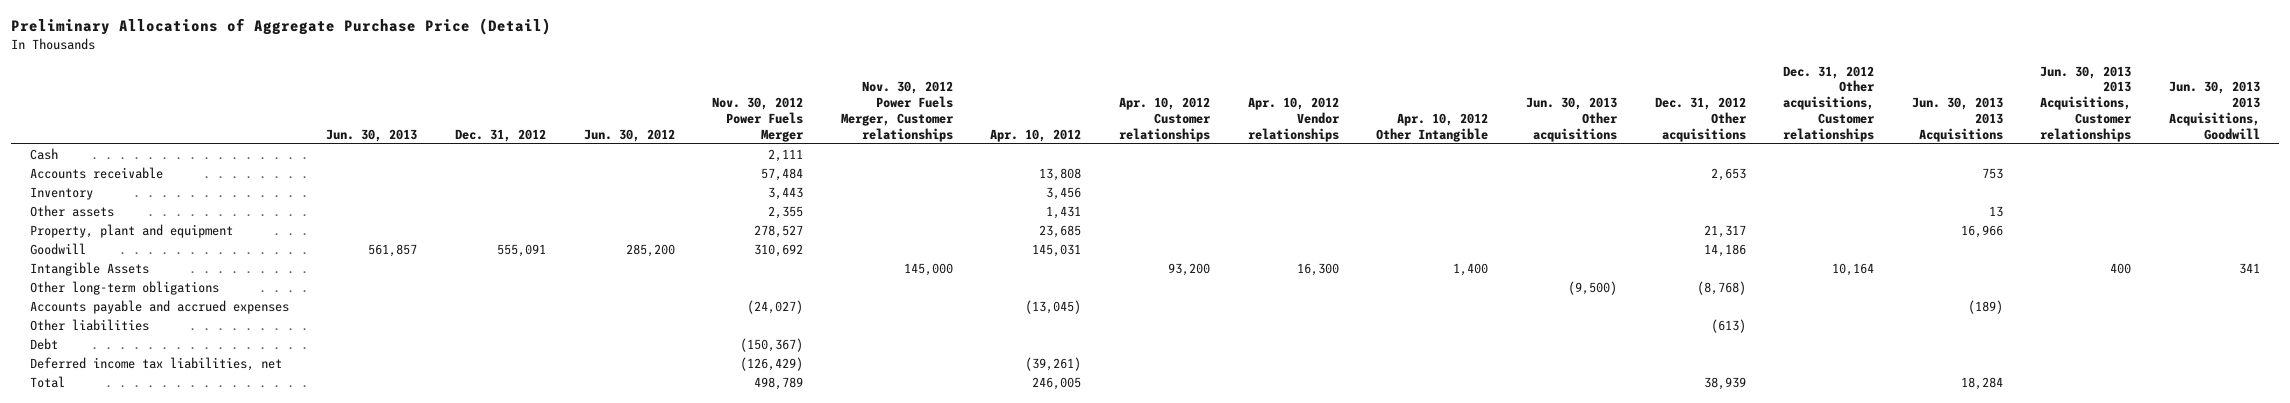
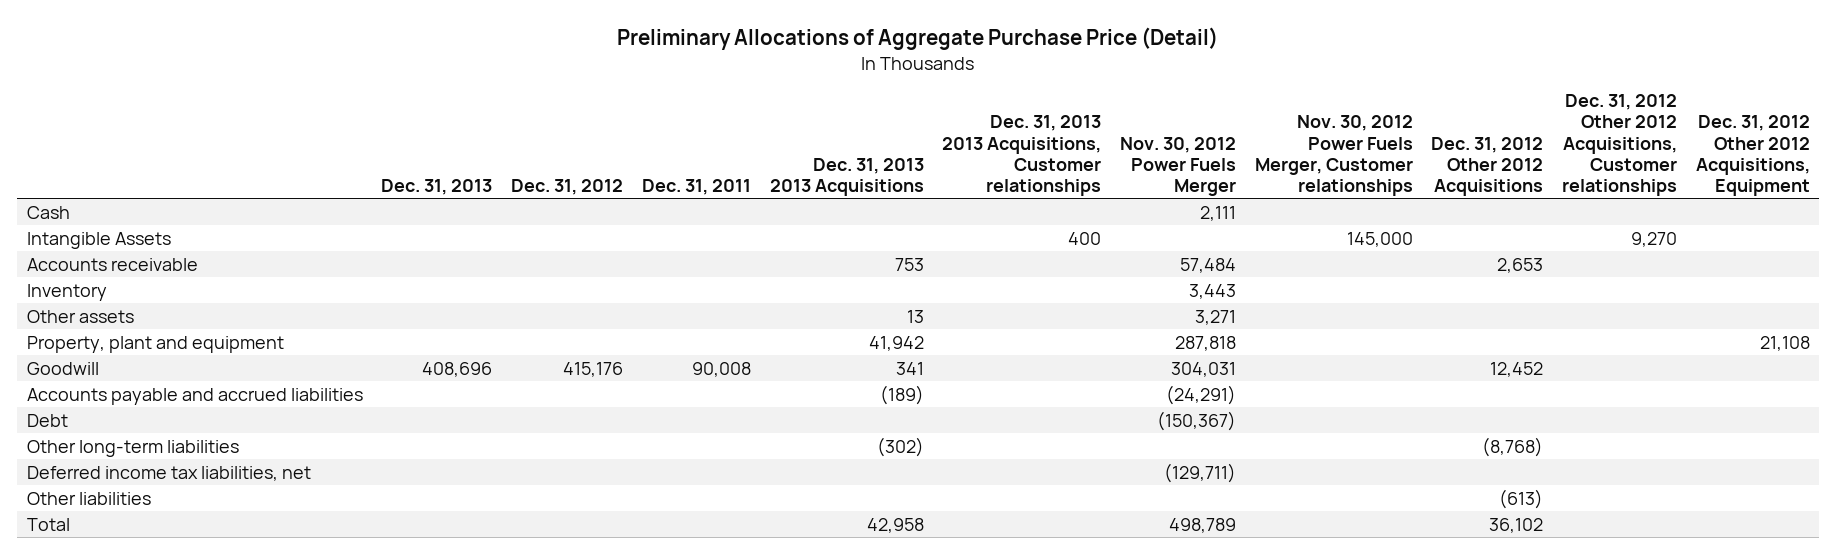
[326,128,418,142] Jun. 30, 2013 -> none
[583,128,675,142] Jun. 30, 2012 -> none
[990,128,1082,142] Apr. 10, 2012 -> none
[1119,97,1212,142] Apr. 10, 2012 Customer relationships -> none
[1247,97,1340,142] Apr. 10, 2012 Vendor relationships -> none
[1376,113,1489,142] Apr. 10, 2012 Other Intangible -> none
[1525,97,1618,142] Jun. 30, 2013 Other acquisitions -> none
[1654,97,1747,142] Dec. 31, 2012 Other acquisitions -> none
[1783,65,1876,142] Dec. 31, 2012 Other acquisitions, Customer relationships -> none
[1911,97,2003,142] Jun. 30, 2013 2013 Acquisitions -> none
[2040,65,2133,142] Jun. 30, 2013 2013 Acquisitions, Customer relationships -> none
[2169,81,2261,140] Jun. 30, 2013 2013 Acquisitions, Goodwill -> none
none -> [381,178,493,195] Dec. 31, 2013
none -> [641,178,751,195] Dec. 31, 2011
none -> [769,157,924,196] Dec. 31, 2013 2013 Acquisitions
none -> [942,115,1102,196] Dec. 31, 2013 2013 Acquisitions, Customer relationships
none -> [1431,136,1544,196] Dec. 31, 2012 Other 2012 Acquisitions
none -> [1561,94,1677,196] Dec. 31, 2012 Other 2012 Acquisitions, Customer relationships
none -> [1695,115,1810,196] Dec. 31, 2012 Other 2012 Acquisitions, Equipment
[29,262,149,277] Intangible Assets -> [26,231,171,249] Intangible Assets
[29,281,219,296] Other long-term obligations -> none
[768,206,804,220] 2,355 -> [1194,309,1236,325] 3,271
[754,225,804,239] 278,527 -> [1174,335,1236,351] 287,818
[496,244,546,258] 555,091 -> [563,361,624,377] 415,176
[754,244,804,258] 310,692 -> [1170,361,1236,377] 304,031
[29,300,289,315] Accounts payable and accrued expenses -> [26,387,363,405] Accounts payable and accrued liabilities
[747,300,804,315] (24,027) -> [1165,384,1236,405] (24,291)
none -> [26,439,239,457] Other long-term liabilities
[740,357,804,372] (126,429) -> [1163,462,1236,483] (129,711)
[29,319,149,332] Other liabilities -> [26,491,151,505] Other liabilities

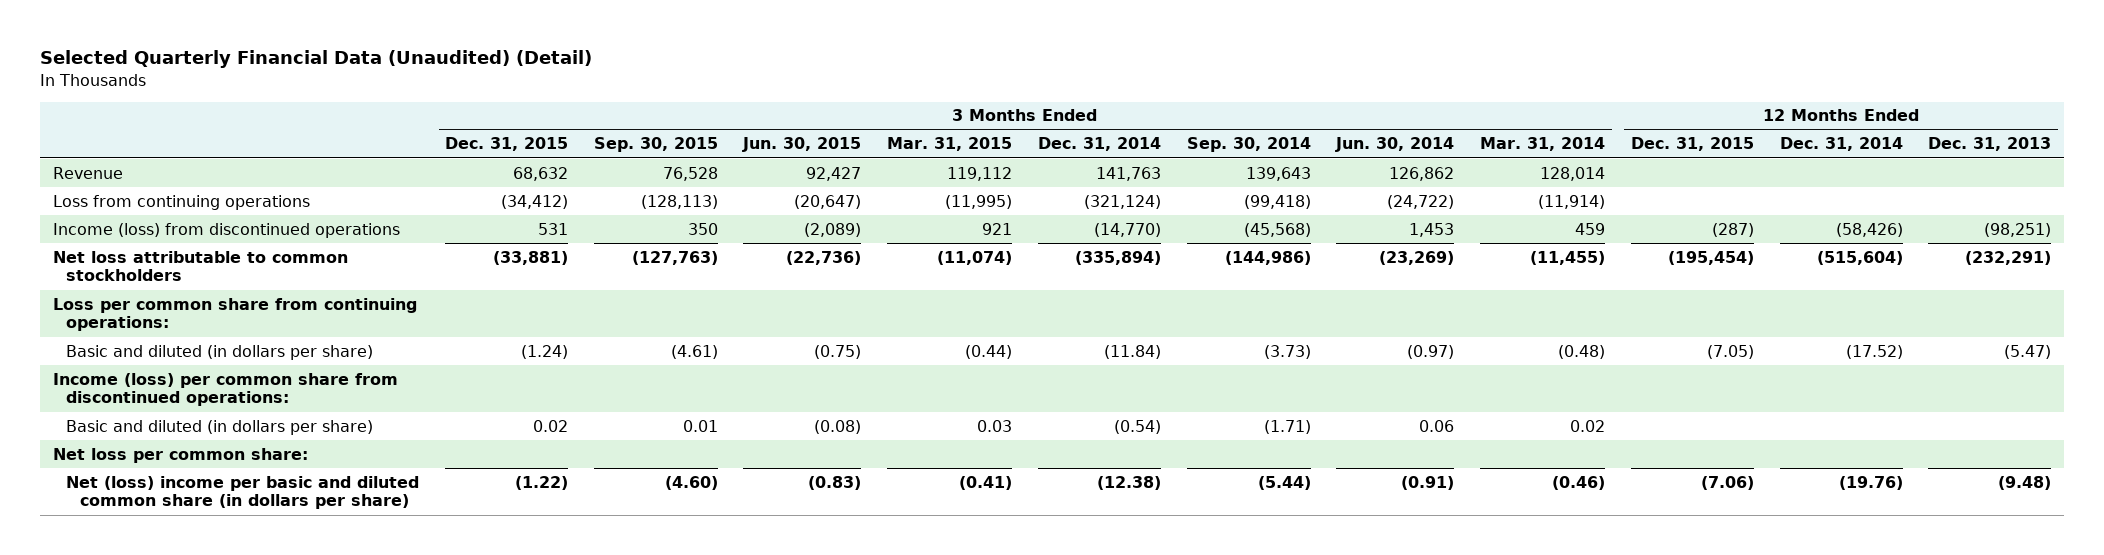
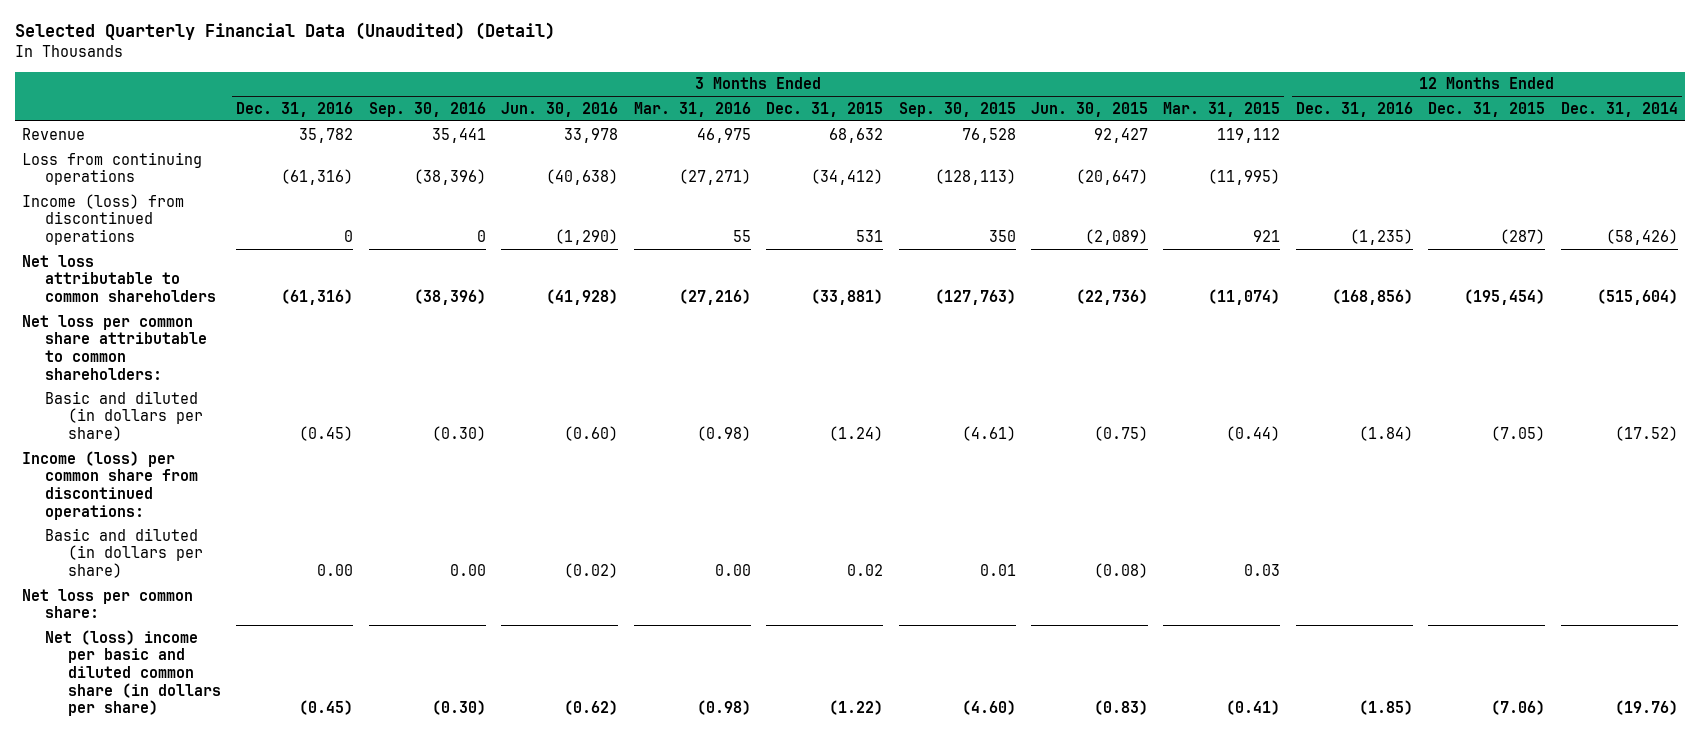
[1037,137,1161,152] Dec. 31, 2014 -> none
[1186,137,1311,153] Sep. 30, 2014 -> none
[1335,137,1455,153] Jun. 30, 2014 -> none
[1480,137,1606,152] Mar. 31, 2014 -> none
[1928,137,2052,152] Dec. 31, 2013 -> none
none -> [236,102,354,118] Dec. 31, 2016
none -> [368,102,486,118] Sep. 30, 2016
none -> [501,102,619,118] Jun. 30, 2016
none -> [633,102,751,118] Mar. 31, 2016
none -> [1295,102,1413,118] Dec. 31, 2016
[52,250,348,282] Net loss attributable to common stockholders -> [22,254,217,302] Net loss attributable to common shareholders
[52,297,417,332] Loss per common share from continuing operations: -> [22,314,208,380] Net loss per common share attributable to common shareholders:

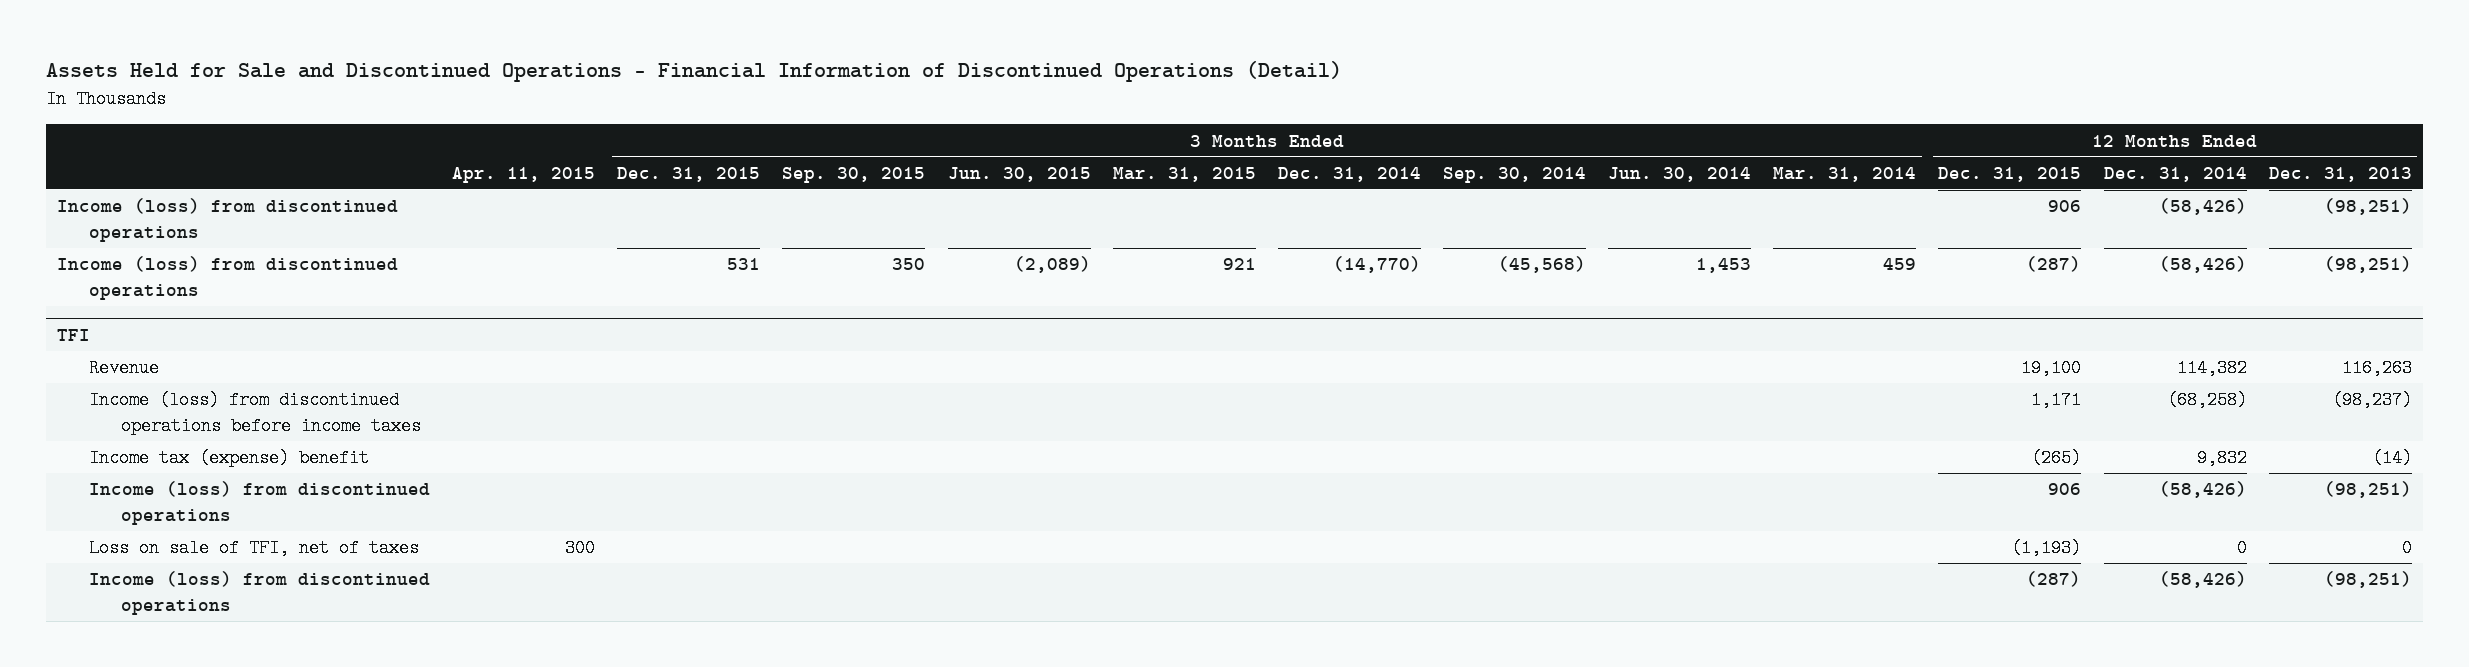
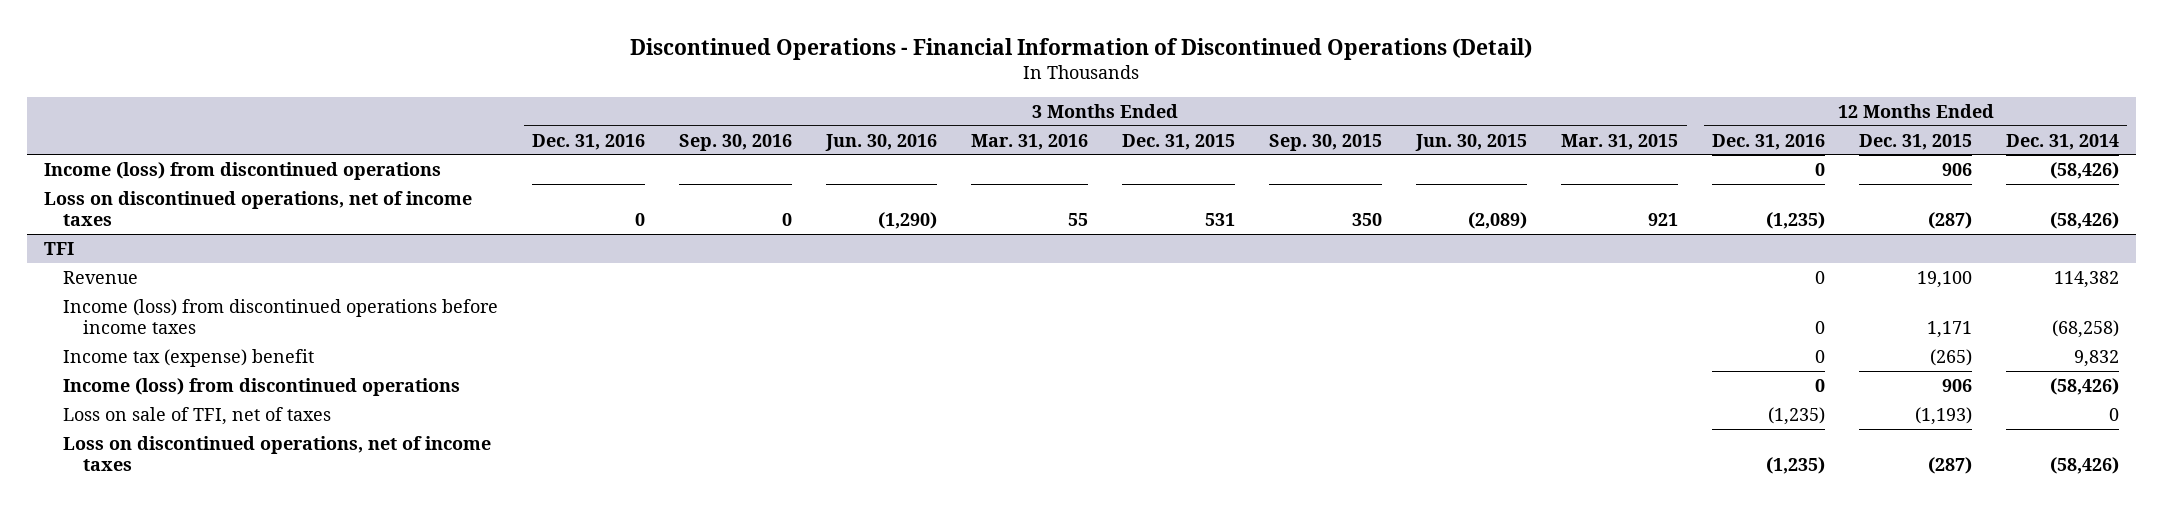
[46,61,1343,83] Assets Held for Sale and Discontinued Operations - Financial Information of Discontinued Operations (Detail) -> [630,37,1533,60] Discontinued Operations - Financial Information of Discontinued Operations (Detail)
[452,166,596,183] Apr. 11, 2015 -> none
[1277,166,1421,182] Dec. 31, 2014 -> none
[1443,166,1587,183] Sep. 30, 2014 -> none
[1608,166,1752,182] Jun. 30, 2014 -> none
[1773,166,1917,182] Mar. 31, 2014 -> none
[2268,166,2412,182] Dec. 31, 2013 -> none
none -> [532,133,646,150] Dec. 31, 2016
none -> [679,133,793,151] Sep. 30, 2016
none -> [825,133,938,151] Jun. 30, 2016
none -> [971,133,1089,150] Mar. 31, 2016
none -> [1712,133,1826,150] Dec. 31, 2016
[57,256,399,301] Income (loss) from discontinued operations -> [43,190,472,227] Loss on discontinued operations, net of income taxes
[89,571,431,616] Income (loss) from discontinued operations -> [63,435,492,472] Loss on discontinued operations, net of income taxes

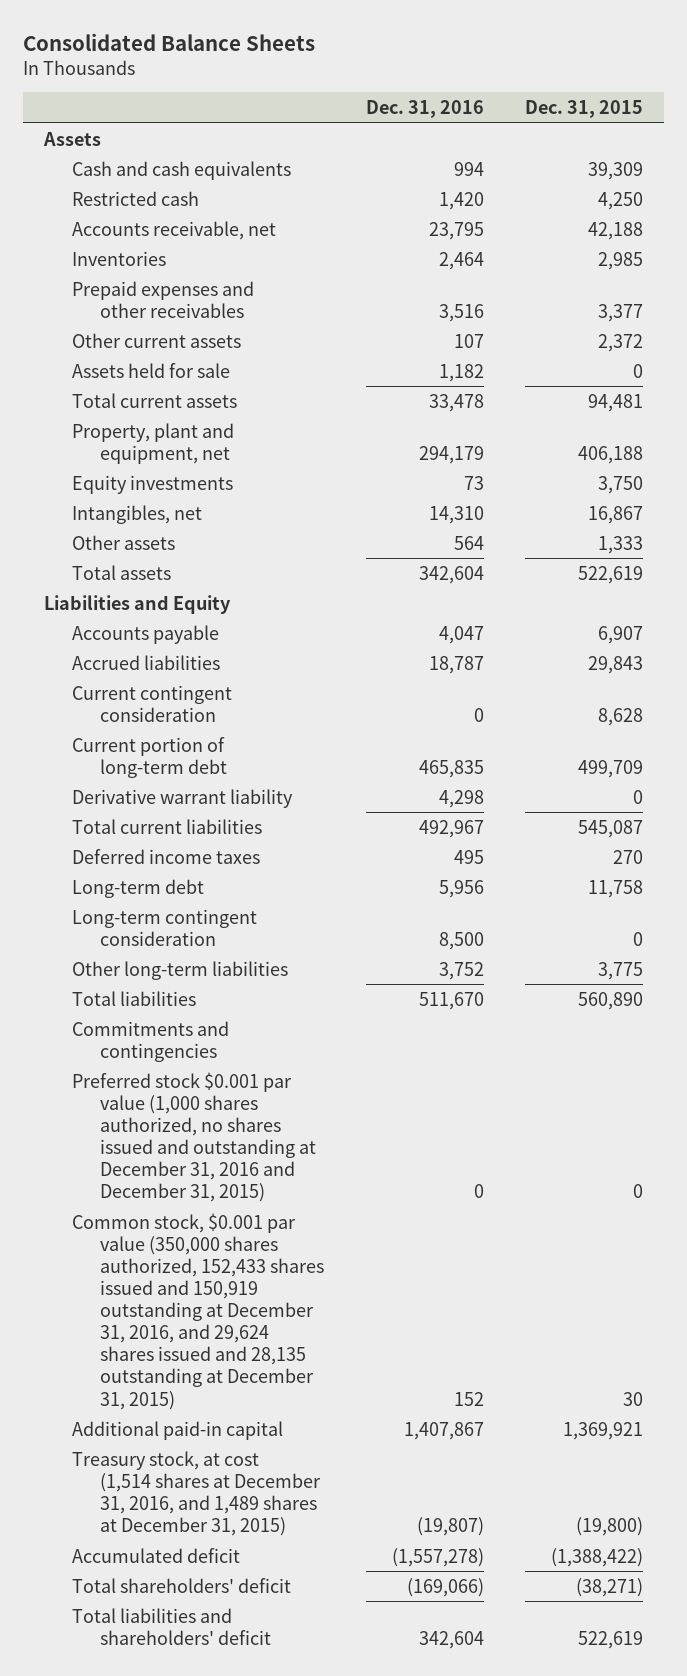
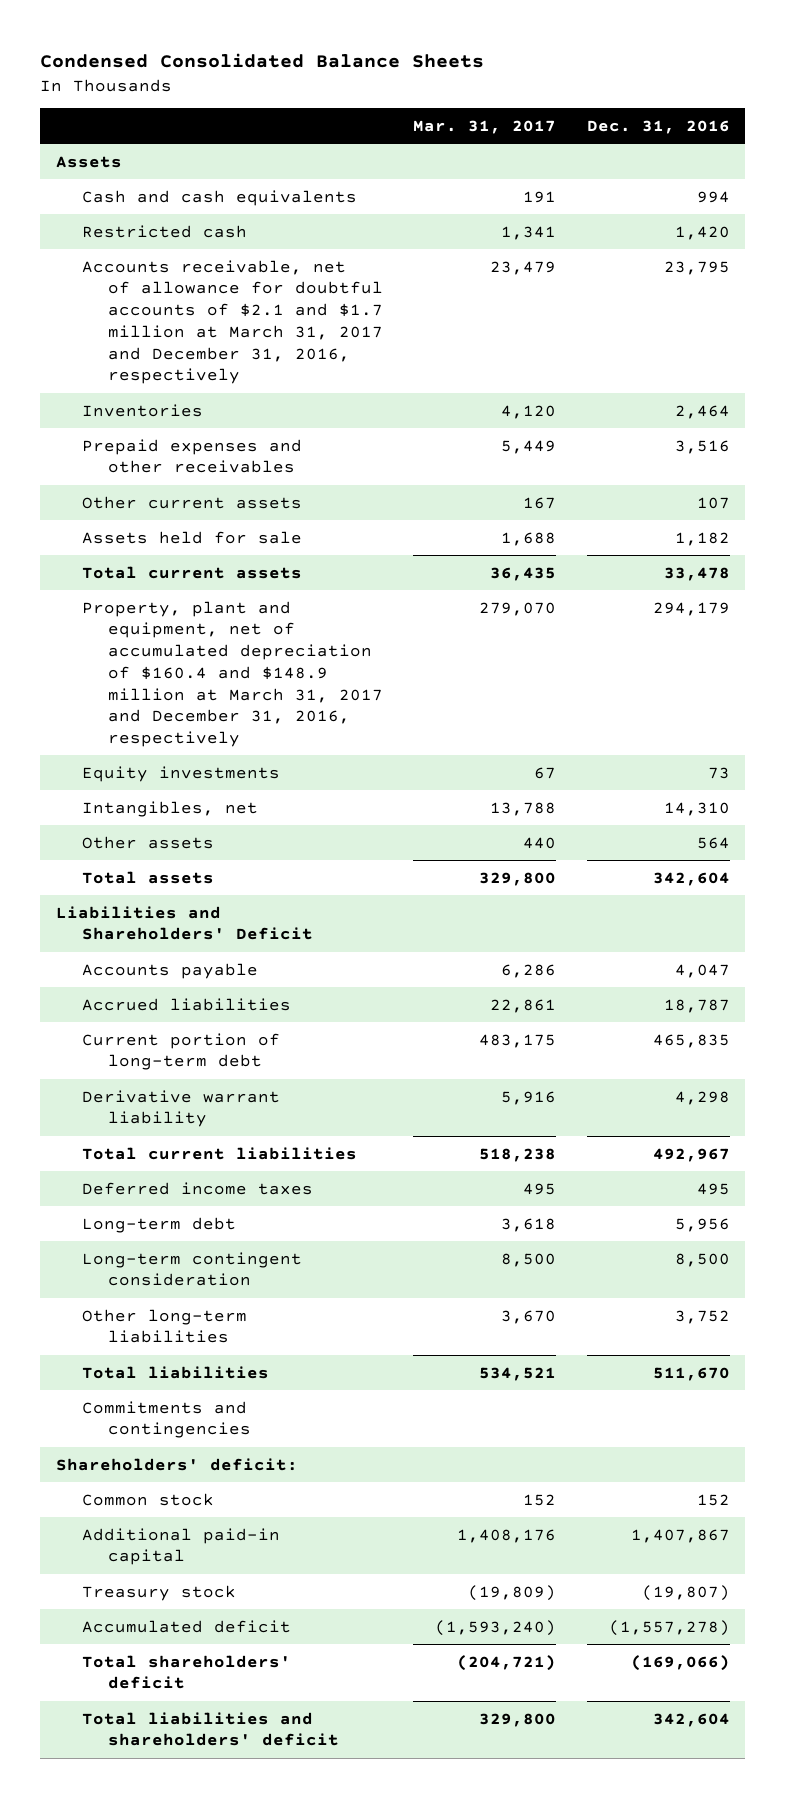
[22,32,315,51] Consolidated Balance Sheets -> [40,53,485,69] Condensed Consolidated Balance Sheets
[525,100,644,119] Dec. 31, 2015 -> none
none -> [413,119,557,134] Mar. 31, 2017
[71,220,276,240] Accounts receivable, net -> [81,259,383,385] Accounts receivable, net of allowance for doubtful accounts of $2.1 and $1.7 million at March 31, 2017 and December 31, 2016, respectively
[71,422,234,464] Property, plant and equipment, net -> [81,600,383,747] Property, plant and equipment, net of accumulated depreciation of $160.4 and $148.9 million at March 31, 2017 and December 31, 2016, respectively
[43,594,231,614] Liabilities and Equity -> [55,905,313,941] Liabilities and Shareholders' Deficit
[71,684,232,722] Current contingent consideration -> none
[71,1071,316,1203] Preferred stock $0.001 par value (1,000 shares authorized, no shares issued and outstanding at December 31, 2016 and December 31, 2015) -> none
none -> [55,1457,298,1471] Shareholders' deficit:
[71,1212,324,1410] Common stock, $0.001 par value (350,000 shares authorized, 152,433 shares issued and 150,919 outstanding at December 31, 2016, and 29,624 shares issued and 28,135 outstanding at December 31, 2015) -> [81,1492,214,1506] Common stock
[71,1450,321,1537] Treasury stock, at cost (1,514 shares at December 31, 2016, and 1,489 shares at December 31, 2015) -> [81,1584,236,1601] Treasury stock

